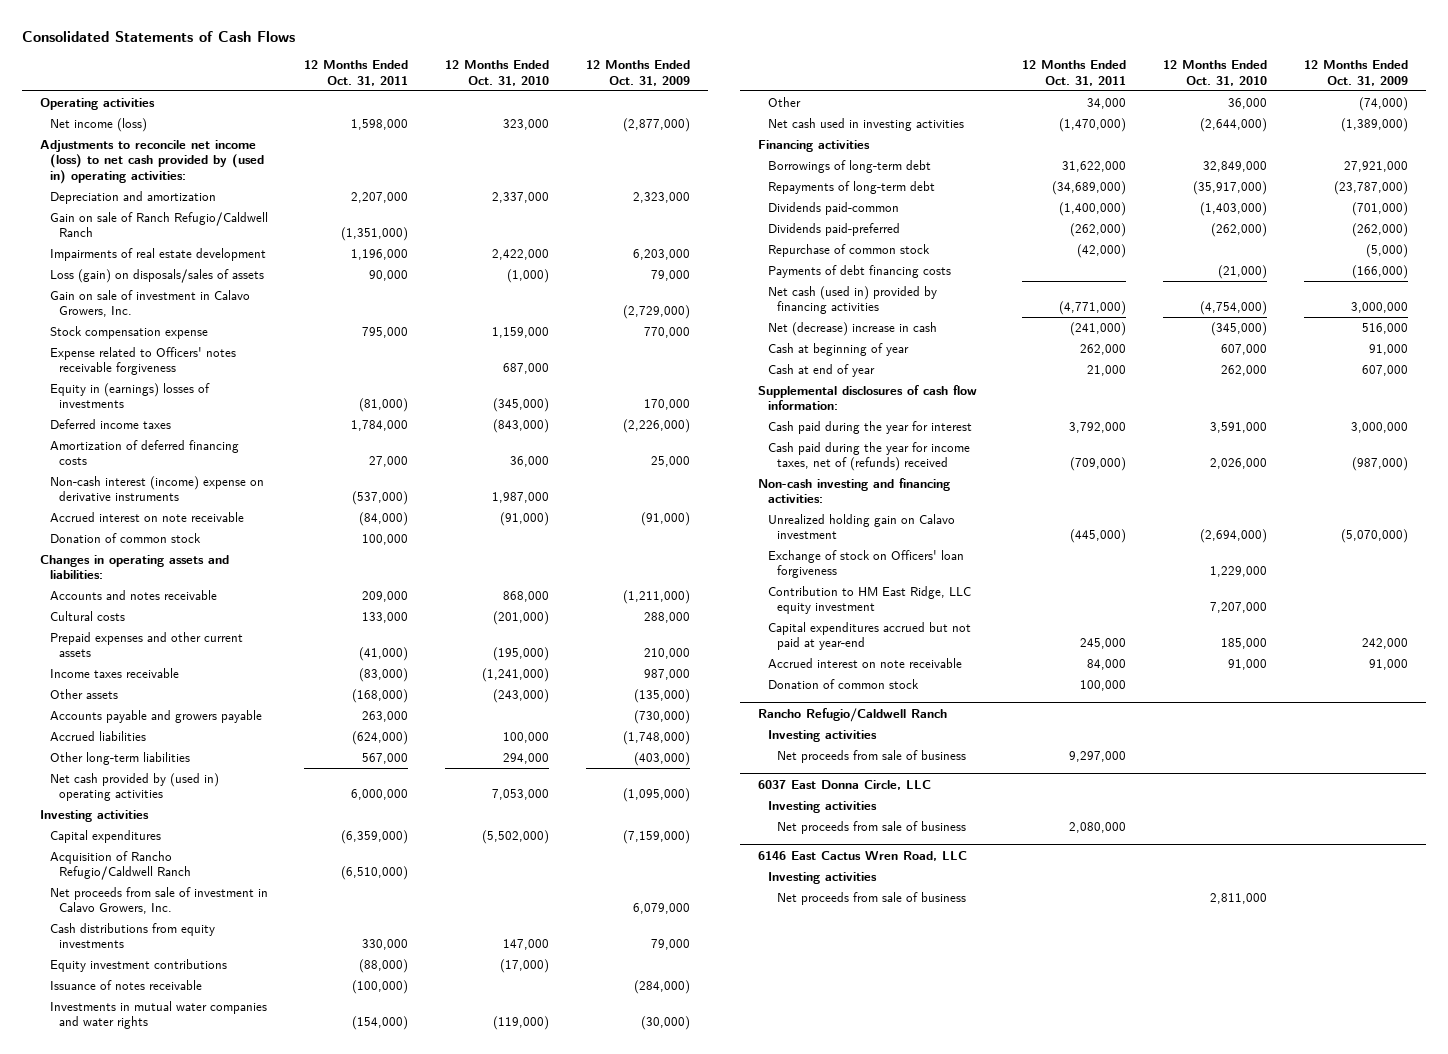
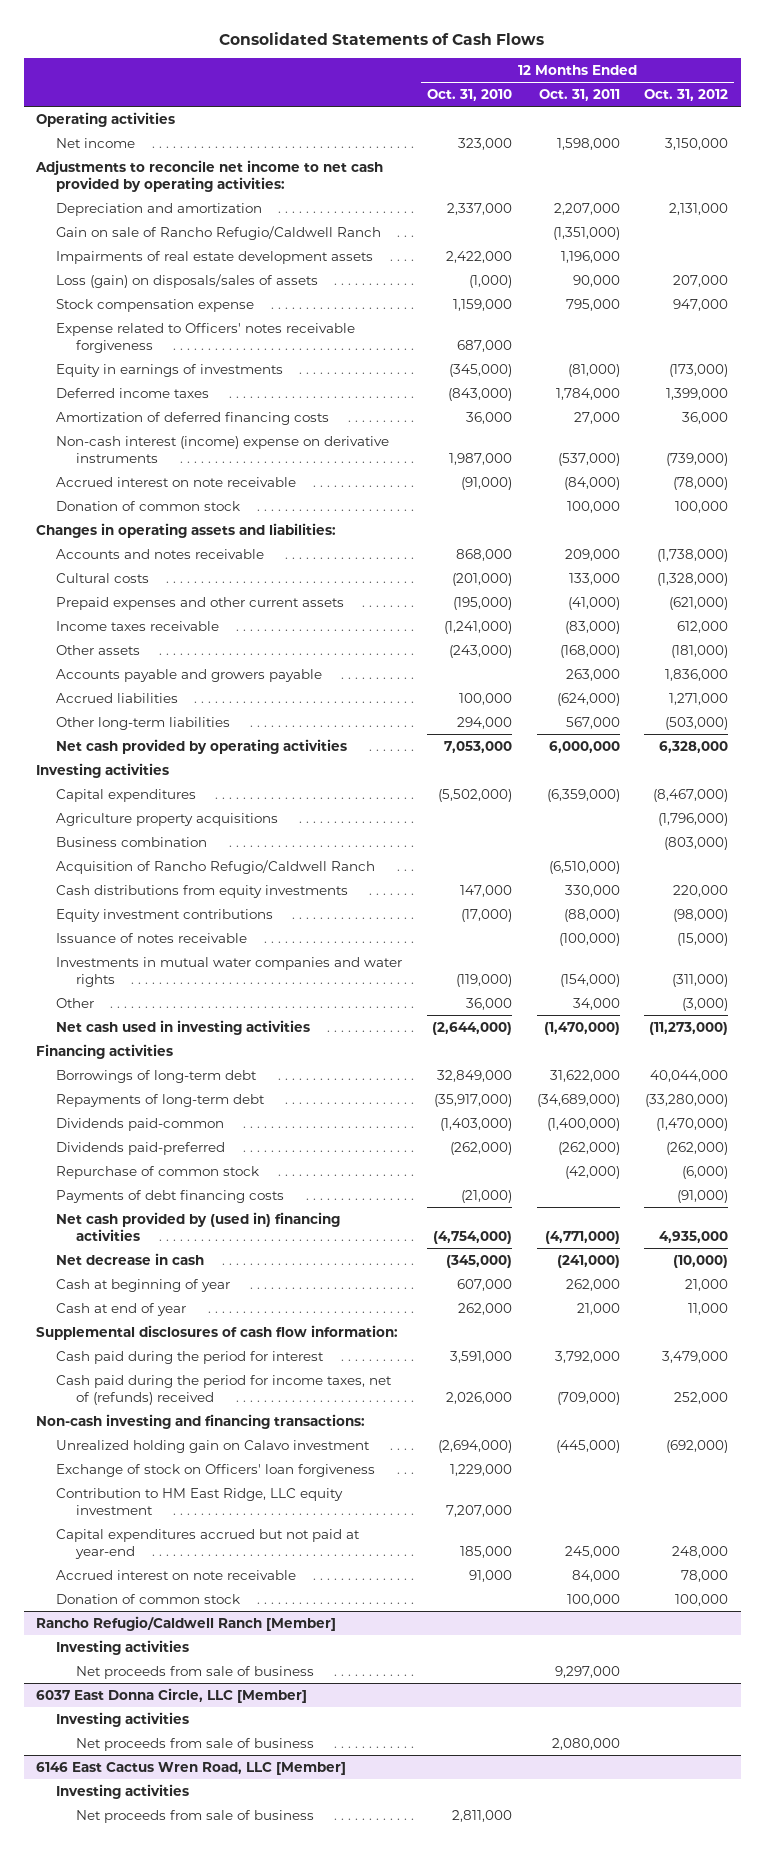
[585,59,690,86] 12 Months Ended Oct. 31, 2009 -> none
none -> [644,88,729,101] Oct. 31, 2012
[49,117,147,132] Net income (loss) -> [56,137,136,148] Net income
[40,139,264,184] Adjustments to reconcile net income (loss) to net cash provided by (used in) operating activities: -> [35,159,384,193] Adjustments to reconcile net income to net cash provided by operating activities:
[49,211,268,238] Gain on sale of Ranch Refugio/Caldwell Ranch -> [56,225,382,240] Gain on sale of Rancho Refugio/Caldwell Ranch
[49,247,266,261] Impairments of real estate development -> [56,250,374,264] Impairments of real estate development assets
[49,289,250,318] Gain on sale of investment in Calavo Growers, Inc. -> none
[49,382,210,409] Equity in (earnings) losses of investments -> [56,363,284,377] Equity in earnings of investments
[49,772,219,802] Net cash provided by (used in) operating activities -> [56,738,348,754] Net cash provided by operating activities
none -> [56,812,279,826] Agriculture property acquisitions
none -> [56,836,208,847] Business combination
[49,886,268,915] Net proceeds from sale of investment in Calavo Growers, Inc. -> none
[767,285,937,315] Net cash (used in) provided by financing activities -> [56,1211,341,1242] Net cash provided by (used in) financing activities
[767,321,937,336] Net (decrease) increase in cash -> [56,1252,205,1265] Net decrease in cash
[767,420,972,434] Cash paid during the year for interest -> [56,1350,325,1364] Cash paid during the period for interest
[767,441,970,472] Cash paid during the year for income taxes, net of (refunds) received -> [56,1374,393,1406] Cash paid during the period for income taxes, net of (refunds) received
[758,477,951,504] Non-cash investing and financing activities: -> [36,1413,366,1429] Non-cash investing and financing transactions:
[758,707,948,722] Rancho Refugio/Caldwell Ranch -> [36,1615,337,1631] Rancho Refugio/Caldwell Ranch [Member]
[758,779,932,790] 6037 East Donna Circle, LLC -> [36,1687,308,1703] 6037 East Donna Circle, LLC [Member]
[758,850,968,861] 6146 East Cactus Wren Road, LLC -> [36,1761,347,1775] 6146 East Cactus Wren Road, LLC [Member]

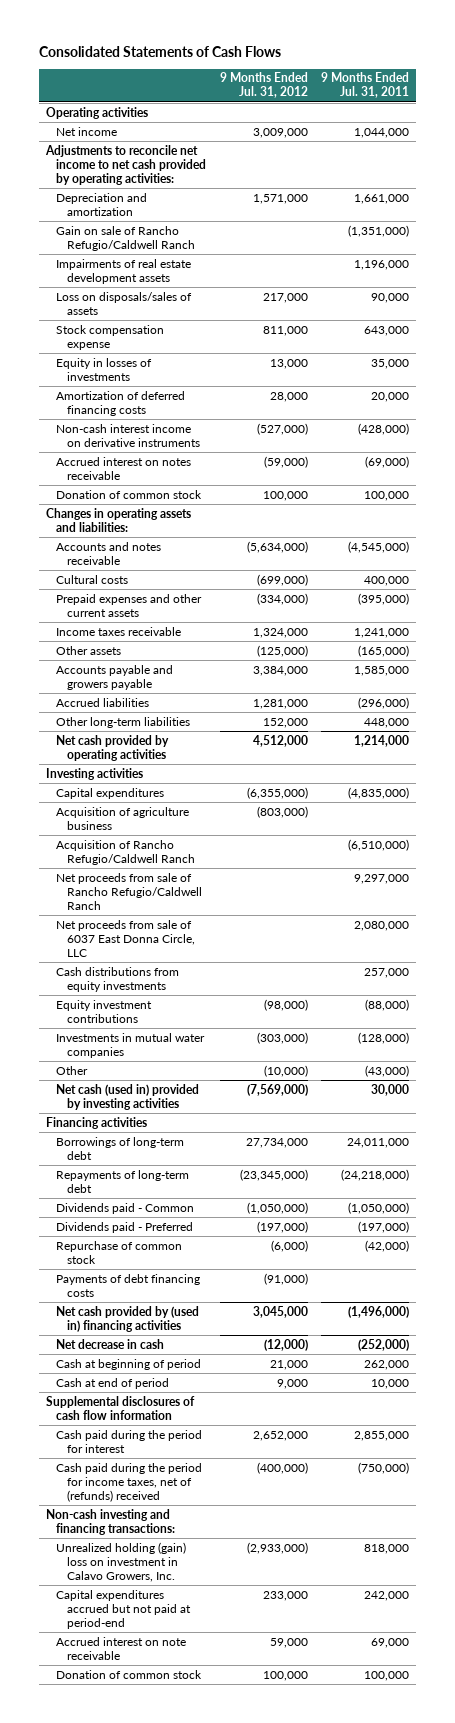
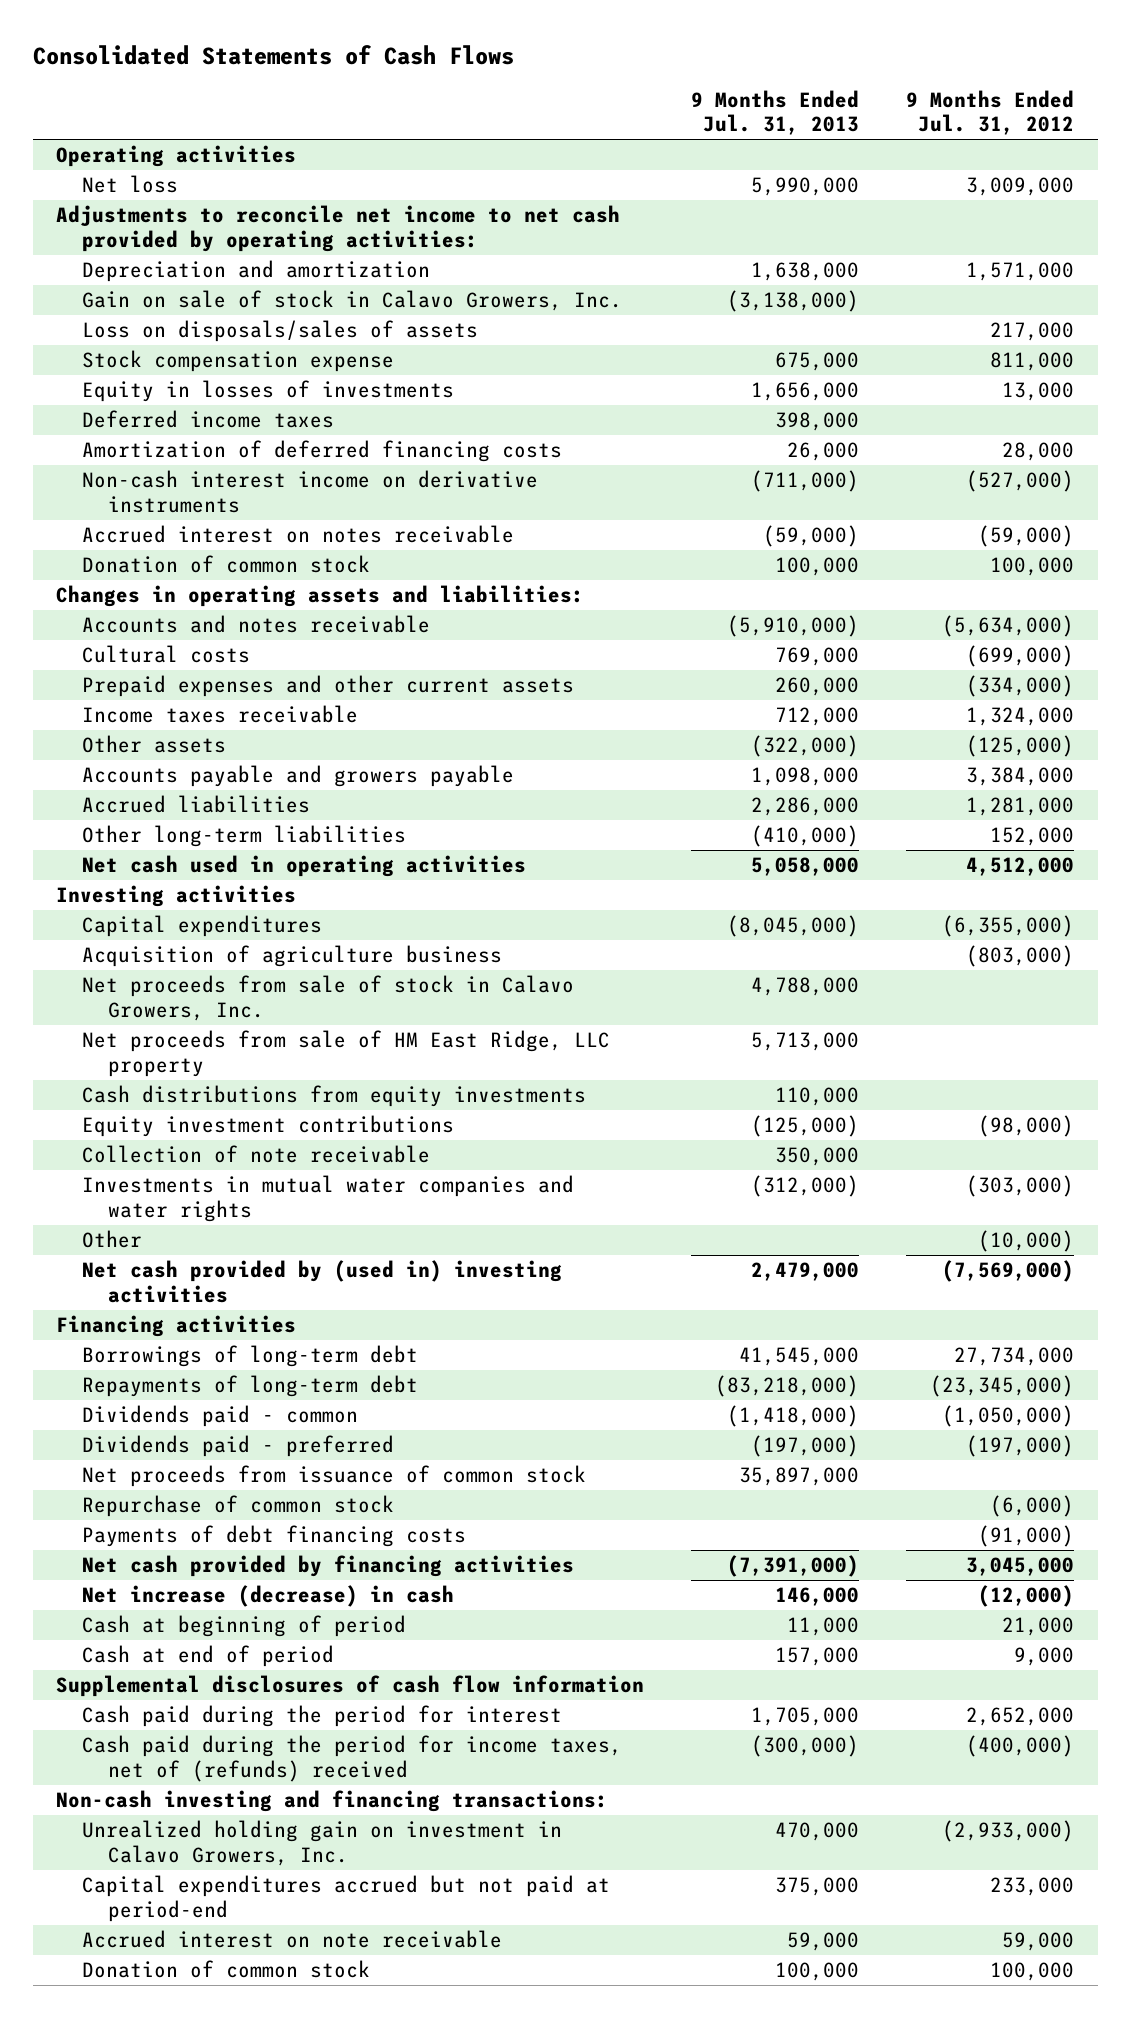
[320,72,409,99] 9 Months Ended Jul. 31, 2011 -> none
none -> [691,89,860,136] 9 Months Ended Jul. 31, 2013
[56,126,118,136] Net income -> [82,175,179,194] Net loss
[56,225,195,251] Gain on sale of Rancho Refugio/Caldwell Ranch -> none
[56,258,192,284] Impairments of real estate development assets -> none
none -> [82,290,623,312] Gain on sale of stock in Calavo Growers, Inc.
none -> [82,410,335,429] Deferred income taxes
[56,734,170,761] Net cash provided by operating activities -> [82,855,527,878] Net cash used in operating activities
[56,839,195,865] Acquisition of Rancho Refugio/Caldwell Ranch -> none
[56,872,202,910] Net proceeds from sale of Rancho Refugio/Caldwell Ranch -> none
[56,919,195,957] Net proceeds from sale of 6037 East Donna Circle, LLC -> [82,975,575,1021] Net proceeds from sale of stock in Calavo Growers, Inc.
none -> [82,1030,611,1077] Net proceeds from sale of HM East Ridge, LLC property
none -> [82,1145,431,1164] Collection of note receivable
[56,1032,206,1058] Investments in mutual water companies -> [82,1175,575,1222] Investments in mutual water companies and water rights
[56,1083,200,1110] Net cash (used in) provided by investing activities -> [82,1260,563,1303] Net cash provided by (used in) investing activities
[56,1202,195,1214] Dividends paid - Common -> [82,1405,359,1428] Dividends paid - common
[56,1221,194,1233] Dividends paid - Preferred -> [82,1435,395,1458] Dividends paid - preferred
none -> [82,1465,587,1488] Net proceeds from issuance of common stock
[56,1305,200,1332] Net cash provided by (used in) financing activities -> [82,1555,575,1578] Net cash provided by financing activities
[56,1338,165,1349] Net decrease in cash -> [82,1585,455,1608] Net increase (decrease) in cash
[56,1541,187,1582] Unrealized holding (gain) loss on investment in Calavo Growers, Inc. -> [82,1820,563,1866] Unrealized holding gain on investment in Calavo Growers, Inc.

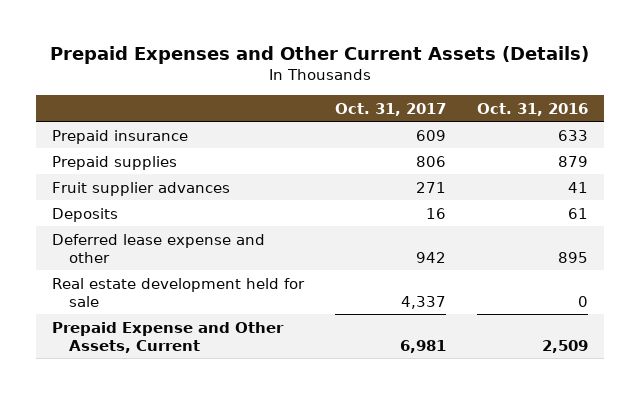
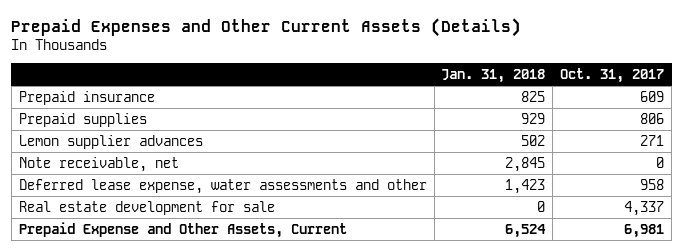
[477,102,589,116] Oct. 31, 2016 -> none
none -> [441,69,546,84] Jan. 31, 2018
[51,207,118,222] Deposits -> none
[51,181,230,196] Fruit supplier advances -> [18,134,203,149] Lemon supplier advances
none -> [18,156,179,172] Note receivable, net
[51,233,265,263] Deferred lease expense and other -> [18,178,427,194] Deferred lease expense, water assessments and other
[415,251,446,263] 942 -> [640,178,665,190] 958
[51,277,305,307] Real estate development held for sale -> [18,200,275,215] Real estate development for sale

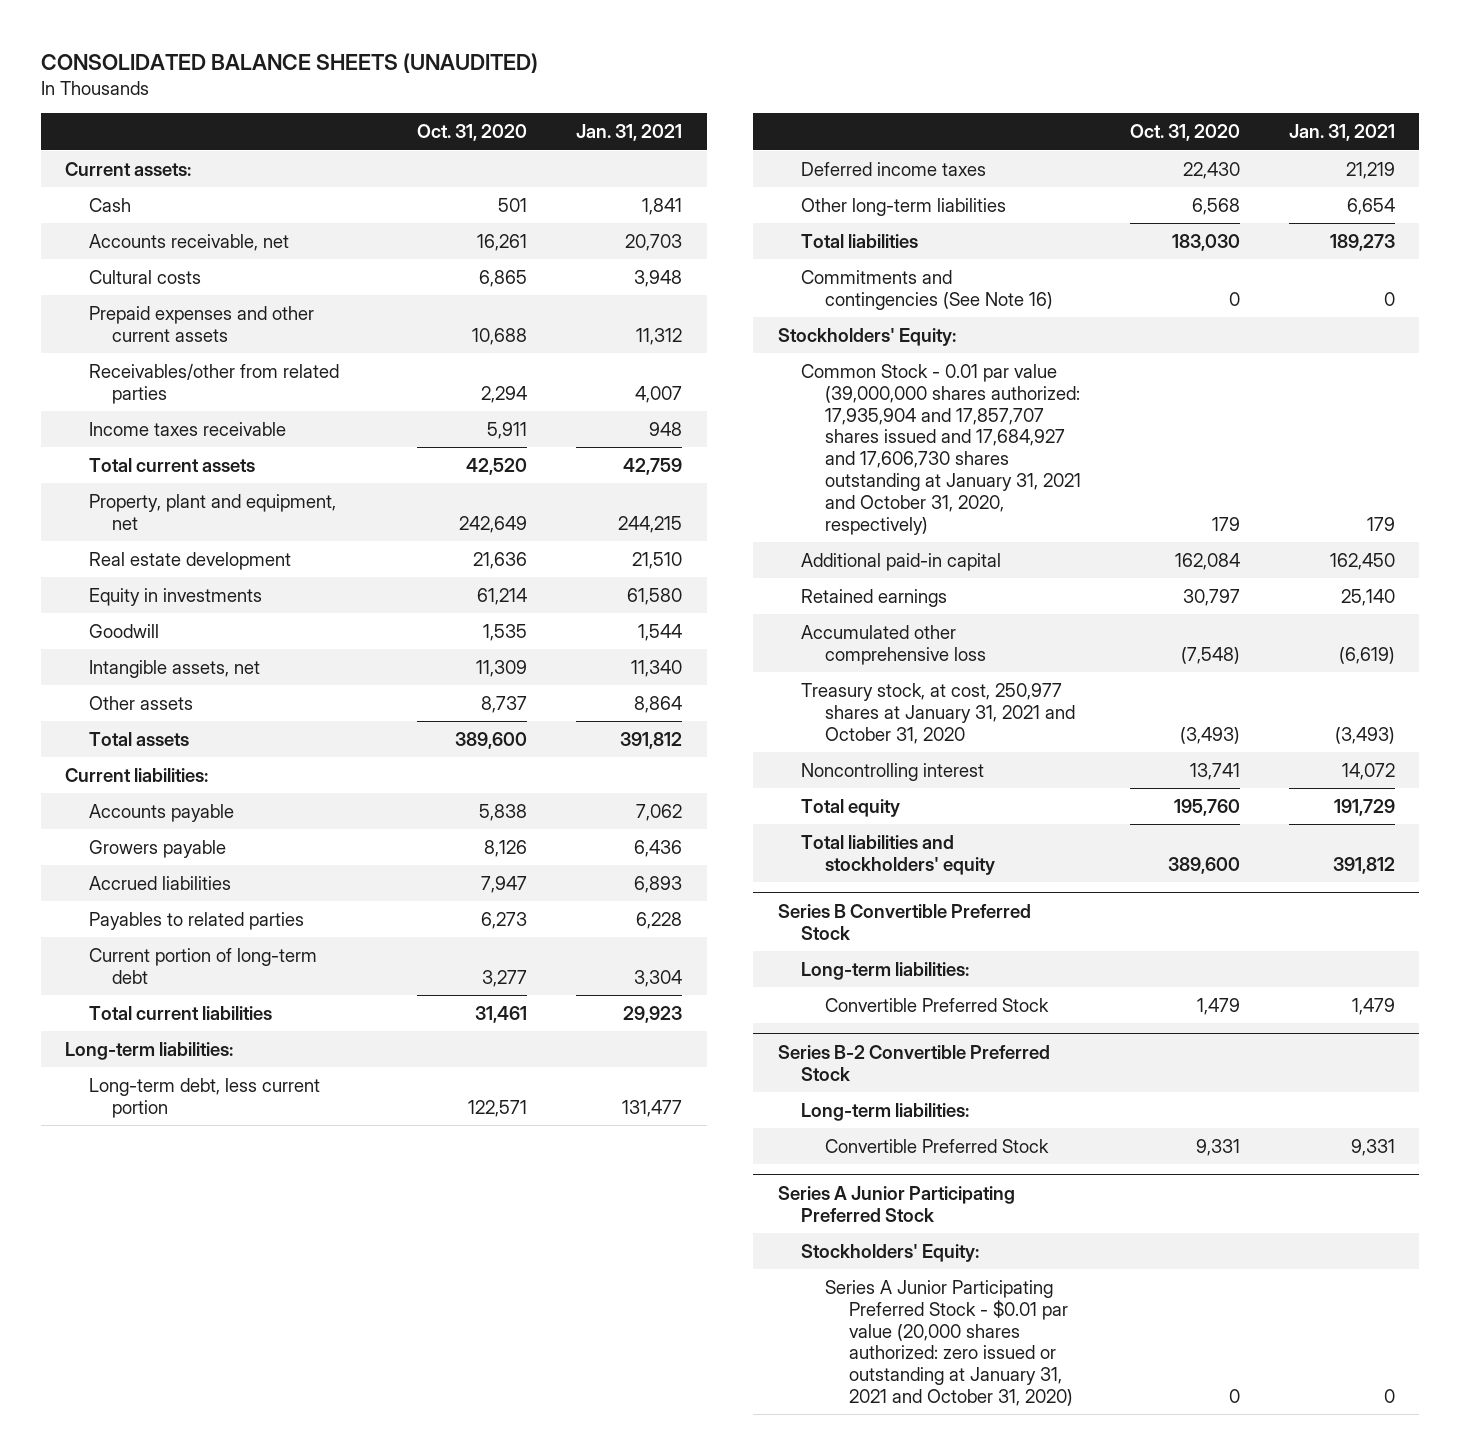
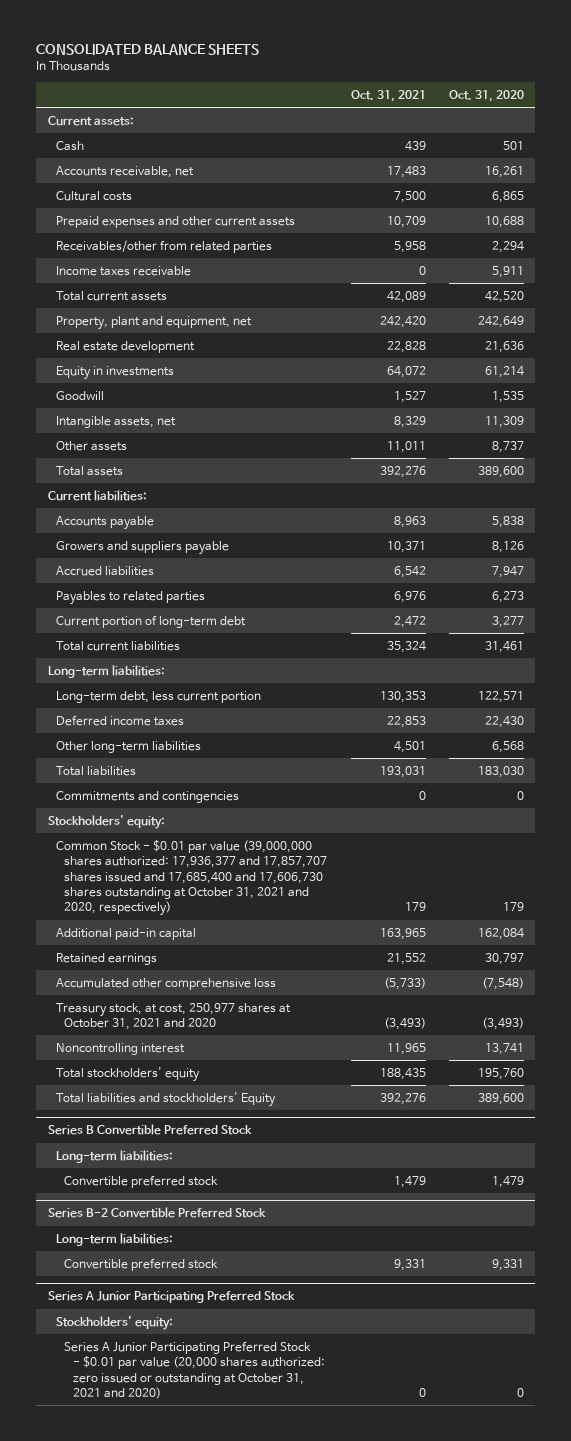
[40,52,538,73] CONSOLIDATED BALANCE SHEETS (UNAUDITED) -> [35,44,259,56] CONSOLIDATED BALANCE SHEETS
[576,124,683,142] Jan. 31, 2021 -> none
none -> [350,90,426,103] Oct. 31, 2021
[88,839,226,858] Growers payable -> [55,540,229,555] Growers and suppliers payable
[801,269,1053,310] Commitments and contingencies (See Note 16) -> [55,790,239,803] Commitments and contingencies
[777,327,956,346] Stockholders' Equity: -> [47,814,165,829] Stockholders' equity:
[801,363,1081,535] Common Stock - 0.01 par value (39,000,000 shares authorized: 17,935,904 and 17,857,707 shares issued and 17,684,927 and 17,606,730 shares outstanding at January 31, 2021 and October 31, 2020, respectively) -> [55,839,328,917] Common Stock - $0.01 par value (39,000,000 shares authorized: 17,936,377 and 17,857,707 shares issued and 17,685,400 and 17,606,730 shares outstanding at October 31, 2021 and 2020, respectively)
[801,682,1075,744] Treasury stock, at cost, 250,977 shares at January 31, 2021 and October 31, 2020 -> [55,1002,291,1031] Treasury stock, at cost, 250,977 shares at October 31, 2021 and 2020
[801,798,901,817] Total equity -> [55,1066,200,1082] Total stockholders' equity
[801,834,995,875] Total liabilities and stockholders' equity -> [55,1091,276,1107] Total liabilities and stockholders' Equity
[824,997,1049,1012] Convertible Preferred Stock -> [64,1174,219,1188] Convertible preferred stock
[824,1138,1049,1153] Convertible Preferred Stock -> [64,1257,219,1271] Convertible preferred stock
[801,1243,980,1262] Stockholders' Equity: -> [55,1315,173,1330] Stockholders' equity:
[824,1279,1073,1407] Series A Junior Participating Preferred Stock - $0.01 par value (20,000 shares authorized: zero issued or outstanding at January 31, 2021 and October 31, 2020) -> [64,1340,325,1400] Series A Junior Participating Preferred Stock - $0.01 par value (20,000 shares authorized: zero issued or outstanding at October 31, 2021 and 2020)

